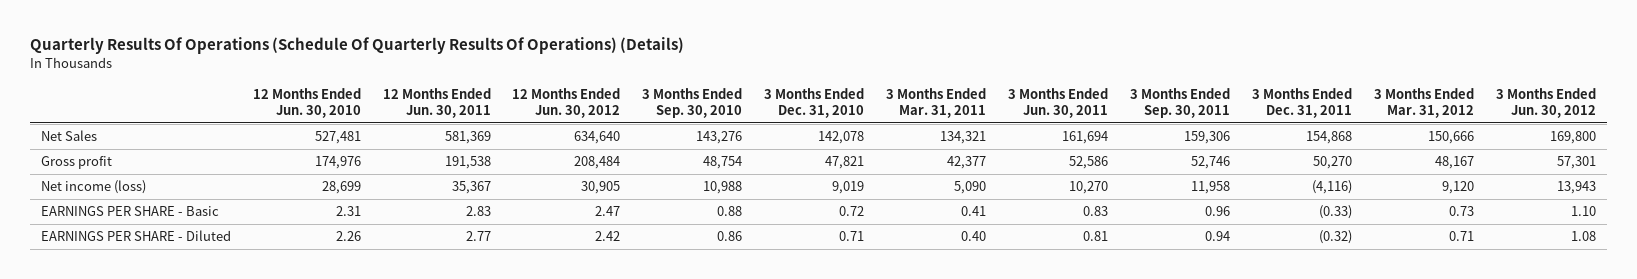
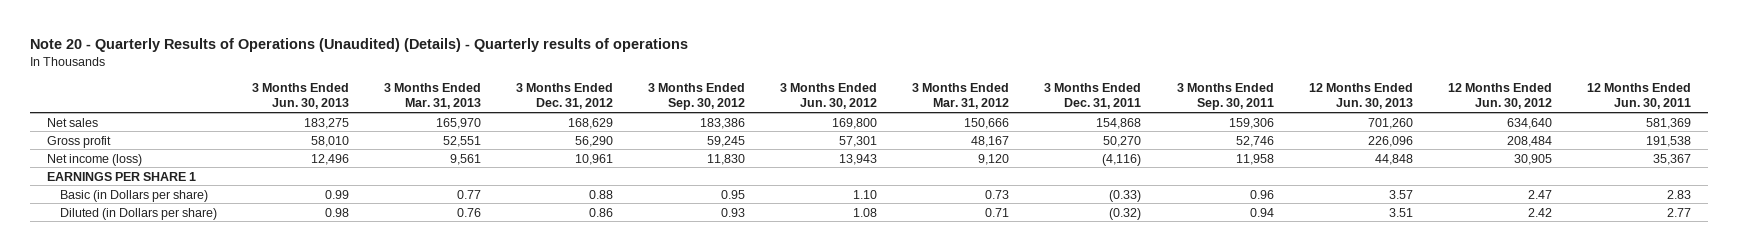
[29,37,684,55] Quarterly Results Of Operations (Schedule Of Quarterly Results Of Operations) (Details) -> [29,38,688,53] Note 20 - Quarterly Results of Operations (Unaudited) (Details) - Quarterly results of operations
[252,87,361,118] 12 Months Ended Jun. 30, 2010 -> none
[642,87,743,118] 3 Months Ended Sep. 30, 2010 -> none
[764,87,865,118] 3 Months Ended Dec. 31, 2010 -> none
[886,87,987,118] 3 Months Ended Mar. 31, 2011 -> none
[1008,87,1109,118] 3 Months Ended Jun. 30, 2011 -> none
none -> [251,83,349,110] 3 Months Ended Jun. 30, 2013
none -> [383,83,481,110] 3 Months Ended Mar. 31, 2013
none -> [515,83,613,110] 3 Months Ended Dec. 31, 2012
none -> [648,83,746,111] 3 Months Ended Sep. 30, 2012
none -> [1308,83,1413,110] 12 Months Ended Jun. 30, 2013
[40,130,97,142] Net Sales -> [47,117,99,127] Net sales
none -> [47,171,197,181] EARNINGS PER SHARE 1
[40,206,219,217] EARNINGS PER SHARE - Basic -> [59,189,208,202] Basic (in Dollars per share)
[40,230,231,242] EARNINGS PER SHARE - Diluted -> [59,207,217,220] Diluted (in Dollars per share)

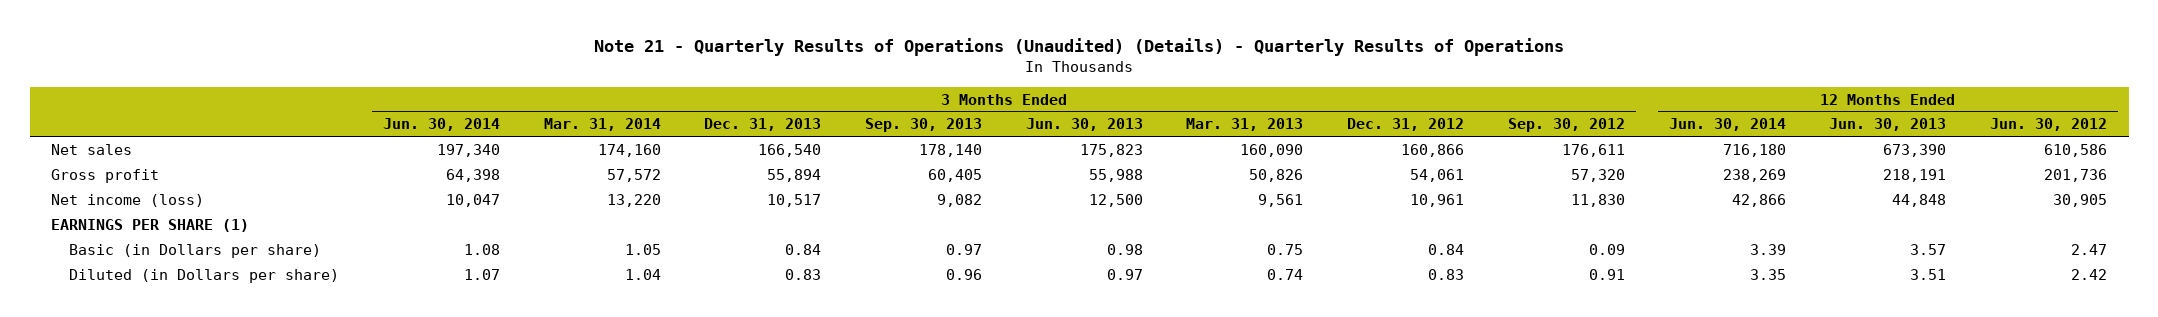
[29,38,688,53] Note 20 - Quarterly Results of Operations (Unaudited) (Details) - Quarterly results of operations -> [594,38,1565,57] Note 21 - Quarterly Results of Operations (Unaudited) (Details) - Quarterly Results of Operations
[780,83,878,110] 3 Months Ended Jun. 30, 2012 -> none
[912,83,1010,110] 3 Months Ended Mar. 31, 2012 -> none
[1044,83,1142,110] 3 Months Ended Dec. 31, 2011 -> none
[1176,83,1274,111] 3 Months Ended Sep. 30, 2011 -> none
[1586,83,1691,110] 12 Months Ended Jun. 30, 2011 -> none
none -> [382,118,500,132] Jun. 30, 2014
none -> [543,118,661,132] Mar. 31, 2014
none -> [704,118,822,132] Dec. 31, 2013
none -> [865,118,983,133] Sep. 30, 2013
none -> [1668,118,1786,132] Jun. 30, 2014
[303,117,349,129] 183,275 -> [1079,143,1143,157] 175,823
[435,117,481,129] 165,970 -> [1240,143,1304,157] 160,090
[567,117,613,129] 168,629 -> [1401,143,1465,157] 160,866
[700,117,746,129] 183,386 -> [1561,143,1625,157] 176,611
[1367,117,1413,129] 701,260 -> [1883,143,1947,157] 673,390
[1506,117,1552,129] 634,640 -> [2043,143,2107,157] 610,586
[310,135,349,147] 58,010 -> [1088,168,1143,182] 55,988
[442,135,481,147] 52,551 -> [1249,168,1304,182] 50,826
[574,135,613,147] 56,290 -> [1410,168,1465,182] 54,061
[707,135,746,147] 59,245 -> [1570,168,1625,182] 57,320
[1367,135,1413,147] 226,096 -> [1883,168,1947,182] 218,191
[1506,135,1552,147] 208,484 -> [2043,168,2107,182] 201,736
[310,153,349,165] 12,496 -> [1088,193,1143,207] 12,500
[47,171,197,181] EARNINGS PER SHARE 1 -> [51,218,250,232] EARNINGS PER SHARE (1)
[324,189,349,199] 0.99 -> [1106,243,1143,255] 0.98
[456,189,481,199] 0.77 -> [1267,243,1304,255] 0.75
[588,189,613,199] 0.88 -> [1428,243,1465,255] 0.84
[721,189,746,199] 0.95 -> [1588,243,1625,255] 0.09
[324,207,349,217] 0.98 -> [1106,268,1143,280] 0.97
[456,207,481,217] 0.76 -> [1267,268,1304,280] 0.74
[588,207,613,217] 0.86 -> [1428,268,1465,280] 0.83
[721,207,746,217] 0.93 -> [1588,268,1625,280] 0.91

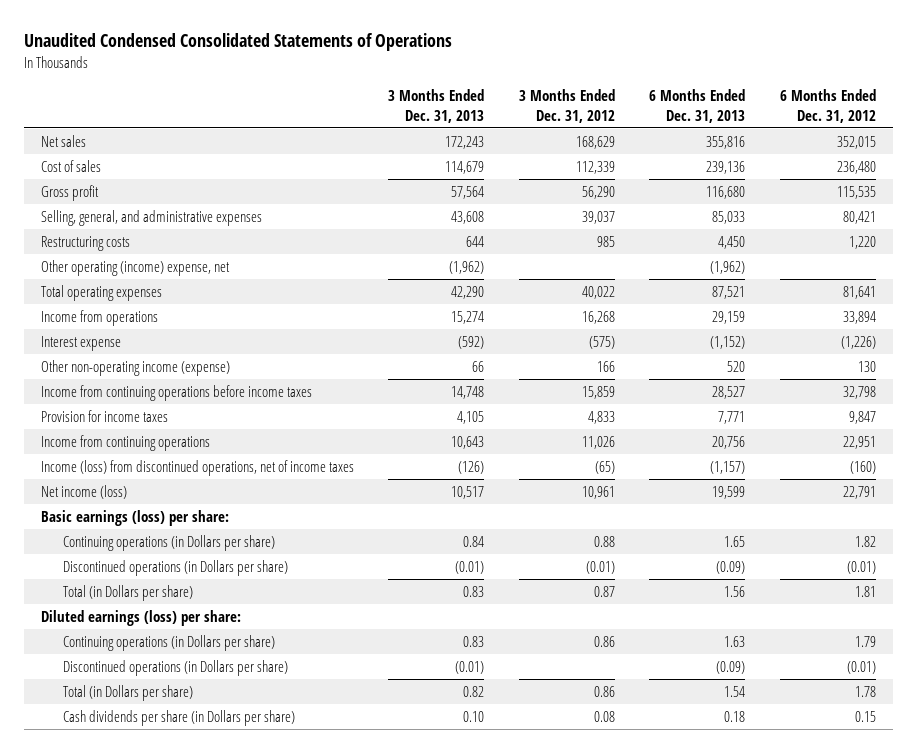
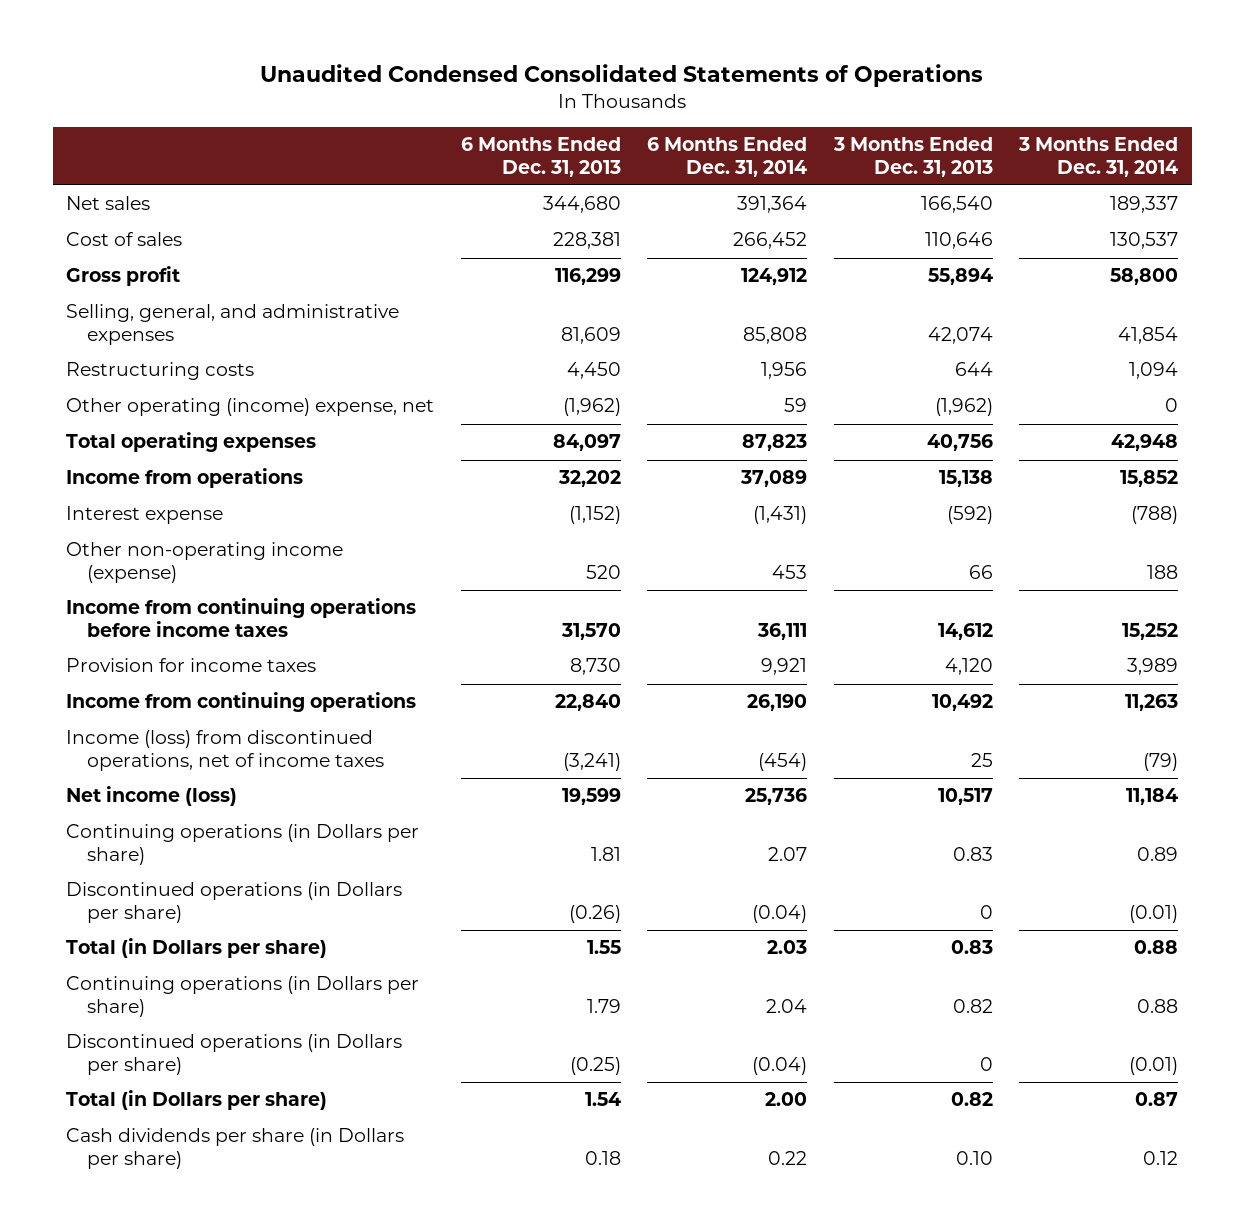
[518,89,615,123] 3 Months Ended Dec. 31, 2012 -> none
[779,89,876,123] 6 Months Ended Dec. 31, 2012 -> none
none -> [647,137,808,177] 6 Months Ended Dec. 31, 2014
none -> [1018,137,1179,177] 3 Months Ended Dec. 31, 2014
[445,135,485,149] 172,243 -> [920,196,993,214] 166,540
[706,135,746,149] 355,816 -> [542,196,621,214] 344,680
[445,160,485,174] 114,679 -> [924,232,993,250] 110,646
[706,160,746,174] 239,136 -> [552,232,621,250] 228,381
[451,185,485,199] 57,564 -> [927,268,993,286] 55,894
[706,185,746,199] 116,680 -> [554,268,621,286] 116,299
[451,210,485,224] 43,608 -> [927,326,993,344] 42,074
[712,210,746,224] 85,033 -> [560,326,621,344] 81,609
[451,285,485,299] 42,290 -> [926,434,993,452] 40,756
[712,285,746,299] 87,521 -> [552,434,621,452] 84,097
[451,310,485,324] 15,274 -> [938,470,993,488] 15,138
[712,310,746,324] 29,159 -> [557,470,621,488] 32,202
[451,385,485,399] 14,748 -> [937,622,993,640] 14,612
[712,385,746,399] 28,527 -> [560,622,621,640] 31,570
[457,410,485,424] 4,105 -> [944,658,993,676] 4,120
[718,410,746,424] 7,771 -> [569,658,621,676] 8,730
[451,435,485,449] 10,643 -> [931,694,993,712] 10,492
[712,435,746,449] 20,756 -> [554,694,621,712] 22,840
[458,460,485,474] (126) -> [970,752,993,767] 25
[710,460,746,474] (1,157) -> [562,752,621,771] (3,241)
[41,509,230,526] Basic earnings (loss) per share: -> none
[41,609,242,626] Diluted earnings (loss) per share: -> none
[463,535,485,547] 0.84 -> [952,846,993,861] 0.83
[724,535,746,547] 1.65 -> [590,846,621,861] 1.81
[455,560,485,574] (0.01) -> [979,904,993,919] 0
[716,560,746,574] (0.09) -> [568,904,621,923] (0.26)
[724,585,746,597] 1.56 -> [586,940,621,955] 1.55
[463,635,485,647] 0.83 -> [952,998,993,1013] 0.82
[724,635,746,647] 1.63 -> [586,998,621,1013] 1.79
[455,660,485,674] (0.01) -> [979,1056,993,1071] 0
[716,660,746,674] (0.09) -> [569,1056,621,1075] (0.25)

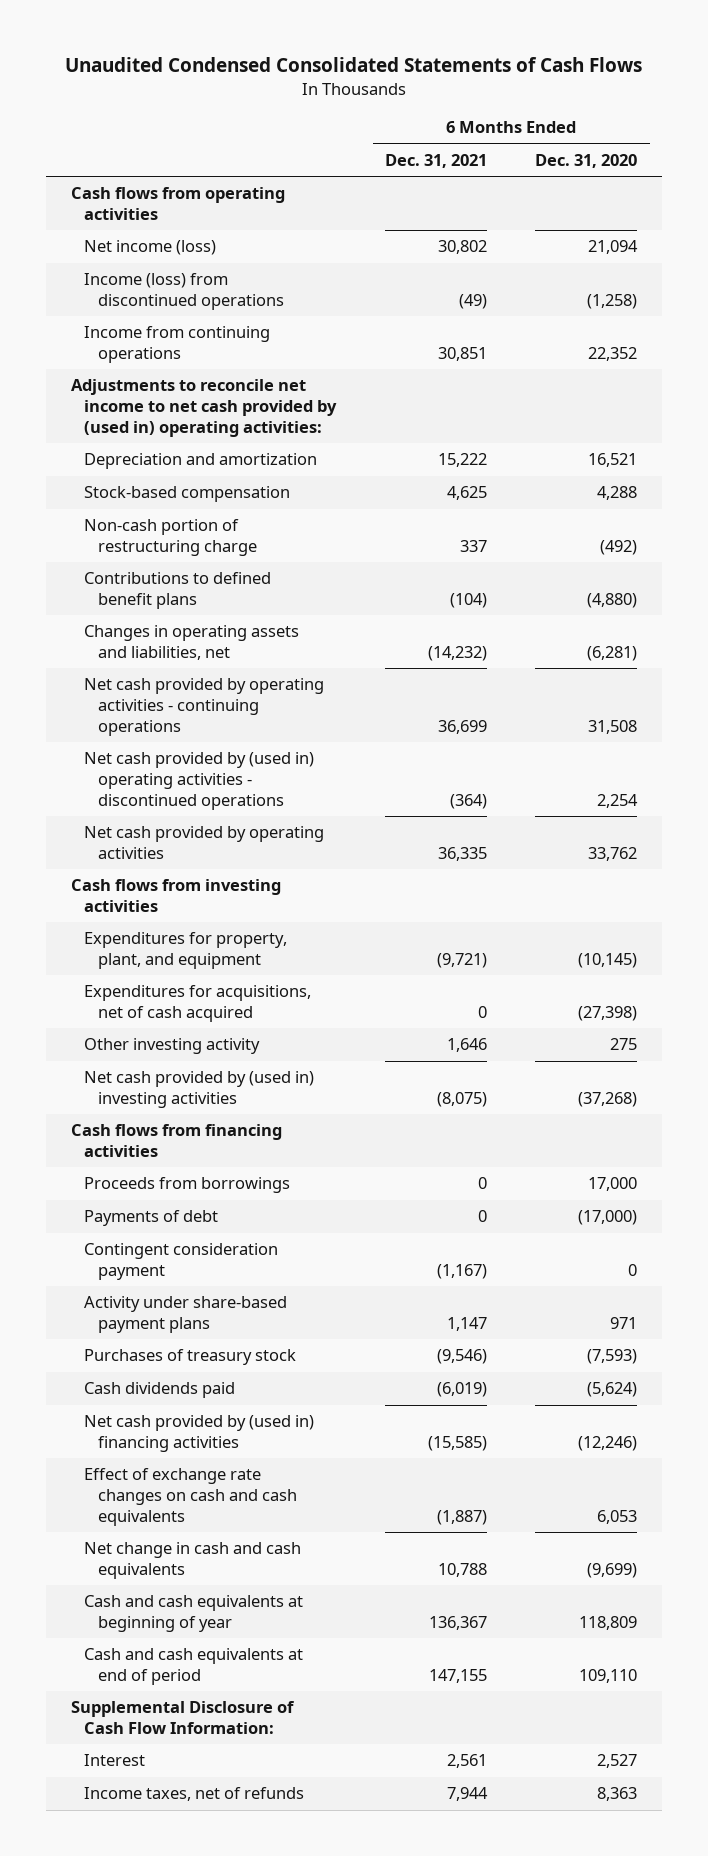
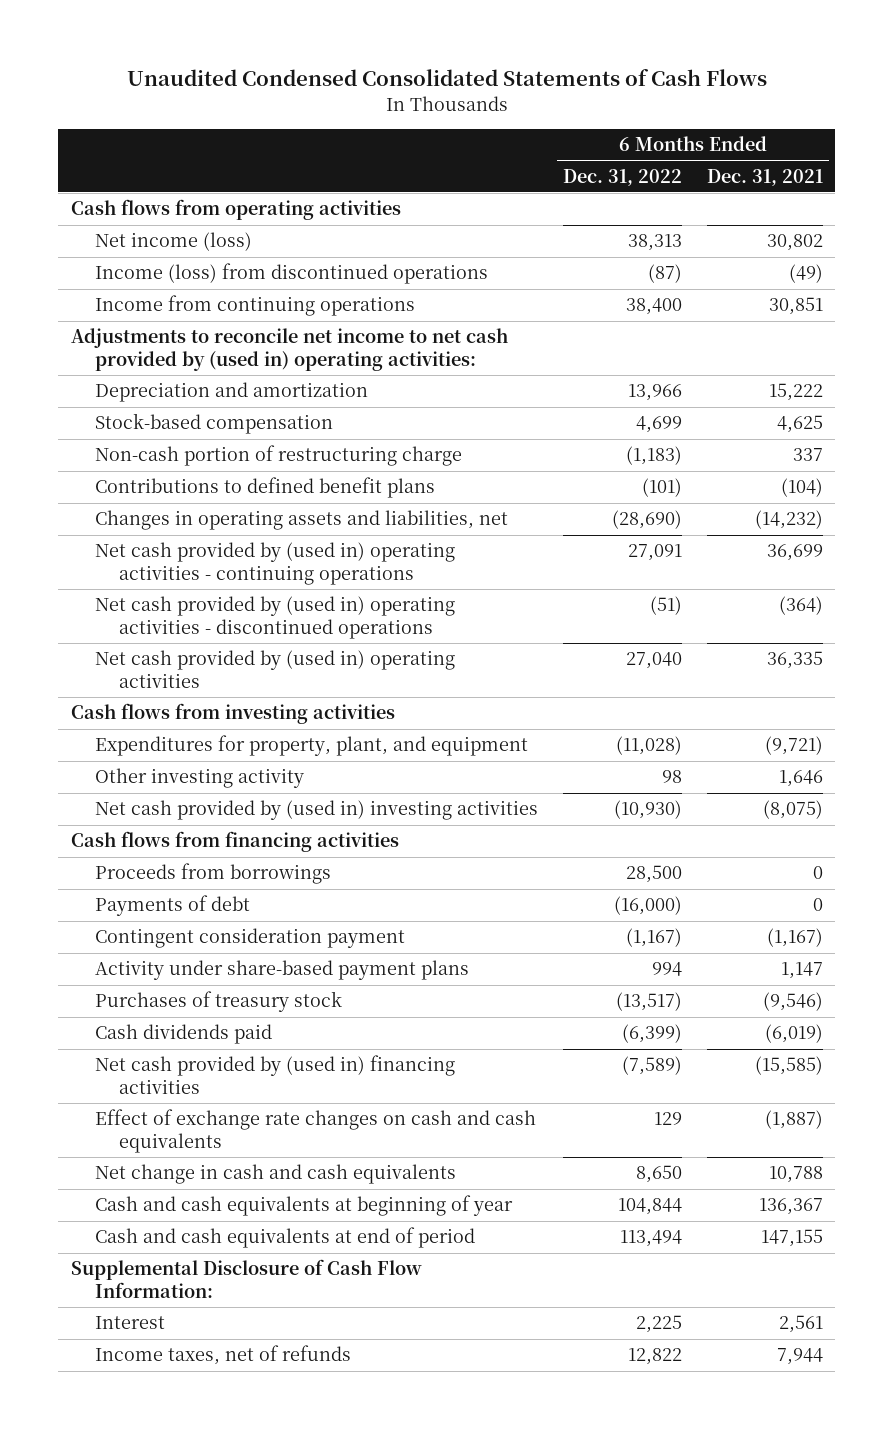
[535,154,638,169] Dec. 31, 2020 -> none
none -> [562,168,682,186] Dec. 31, 2022
[84,678,325,736] Net cash provided by operating activities - continuing operations -> [94,542,455,586] Net cash provided by (used in) operating activities - continuing operations
[84,826,325,860] Net cash provided by operating activities -> [94,650,455,689] Net cash provided by (used in) operating activities
[84,985,312,1023] Expenditures for acquisitions, net of cash acquired -> none

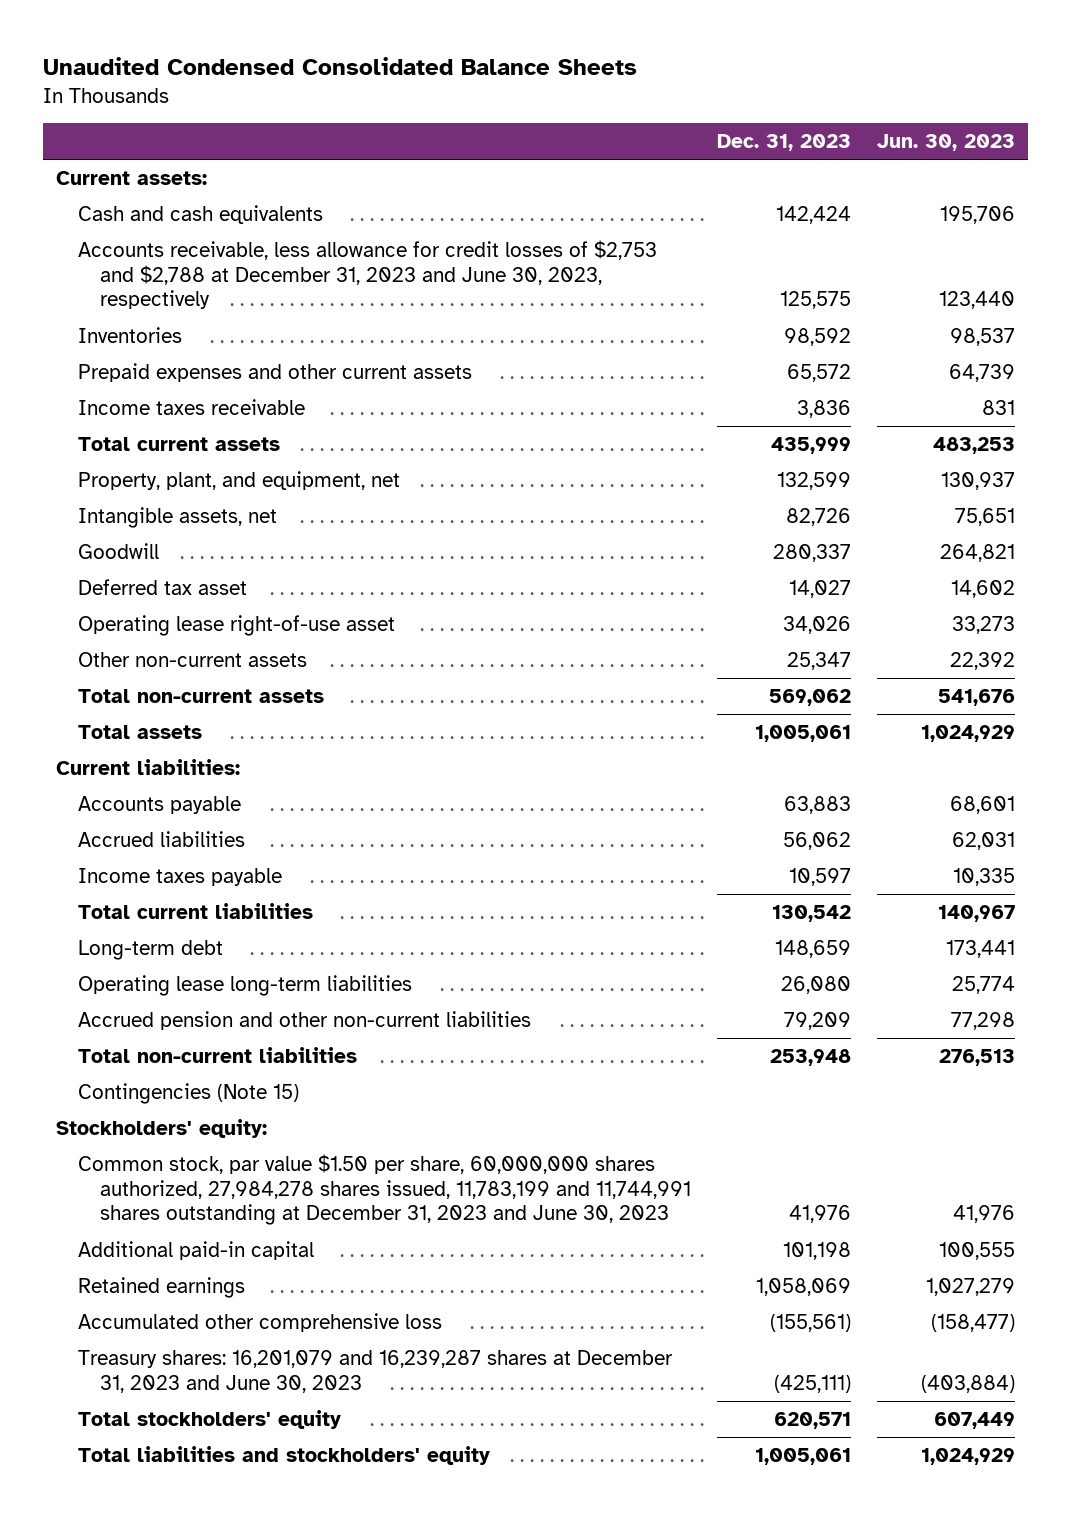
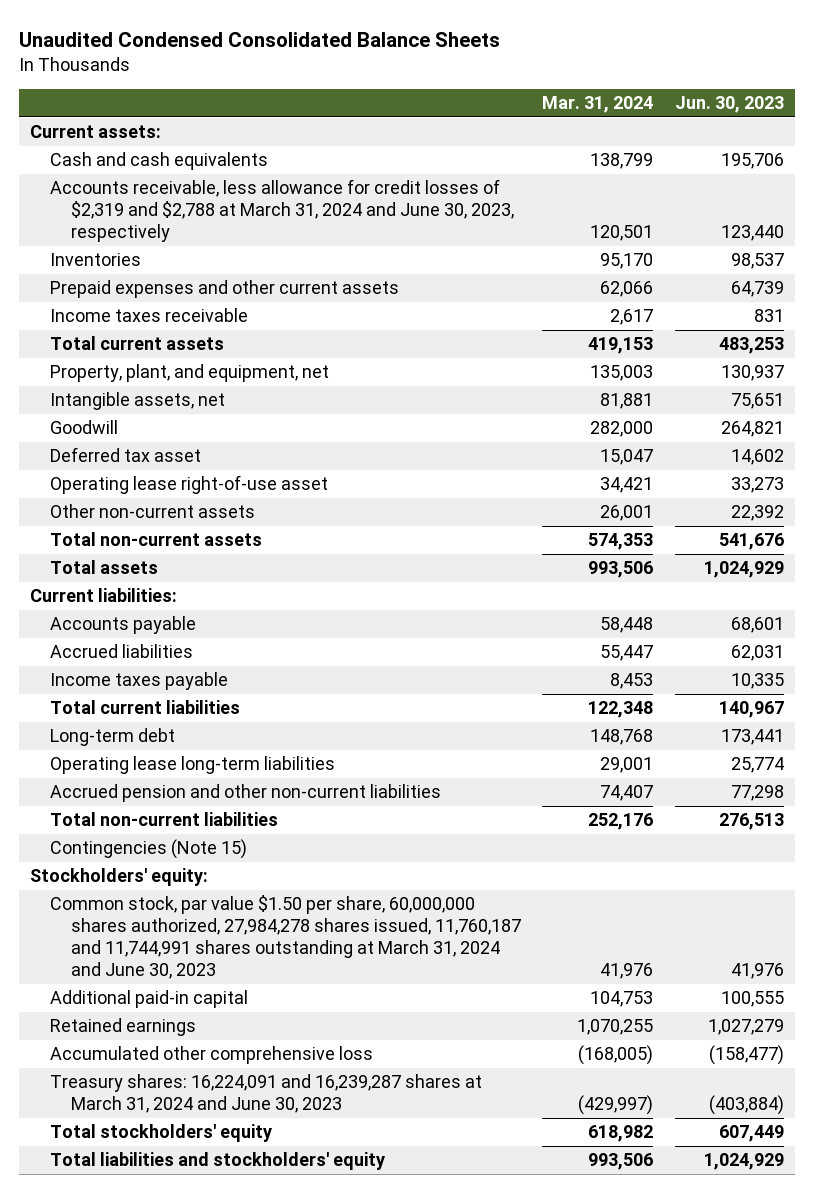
[716,134,851,152] Dec. 31, 2023 -> none
none -> [542,96,654,114] Mar. 31, 2024
[78,240,658,310] Accounts receivable, less allowance for credit losses of $2,753 and $2,788 at December 31, 2023 and June 30, 2023, respectively -> [50,179,514,243] Accounts receivable, less allowance for credit losses of $2,319 and $2,788 at March 31, 2024 and June 30, 2023, respectively
[78,1154,691,1226] Common stock, par value $1.50 per share, 60,000,000 shares authorized, 27,984,278 shares issued, 11,783,199 and 11,744,991 shares outstanding at December 31, 2023 and June 30, 2023 -> [50,895,521,979] Common stock, par value $1.50 per share, 60,000,000 shares authorized, 27,984,278 shares issued, 11,760,187 and 11,744,991 shares outstanding at March 31, 2024 and June 30, 2023
[78,1350,674,1393] Treasury shares: 16,201,079 and 16,239,287 shares at December 31, 2023 and June 30, 2023 -> [50,1074,483,1114] Treasury shares: 16,224,091 and 16,239,287 shares at March 31, 2024 and June 30, 2023

